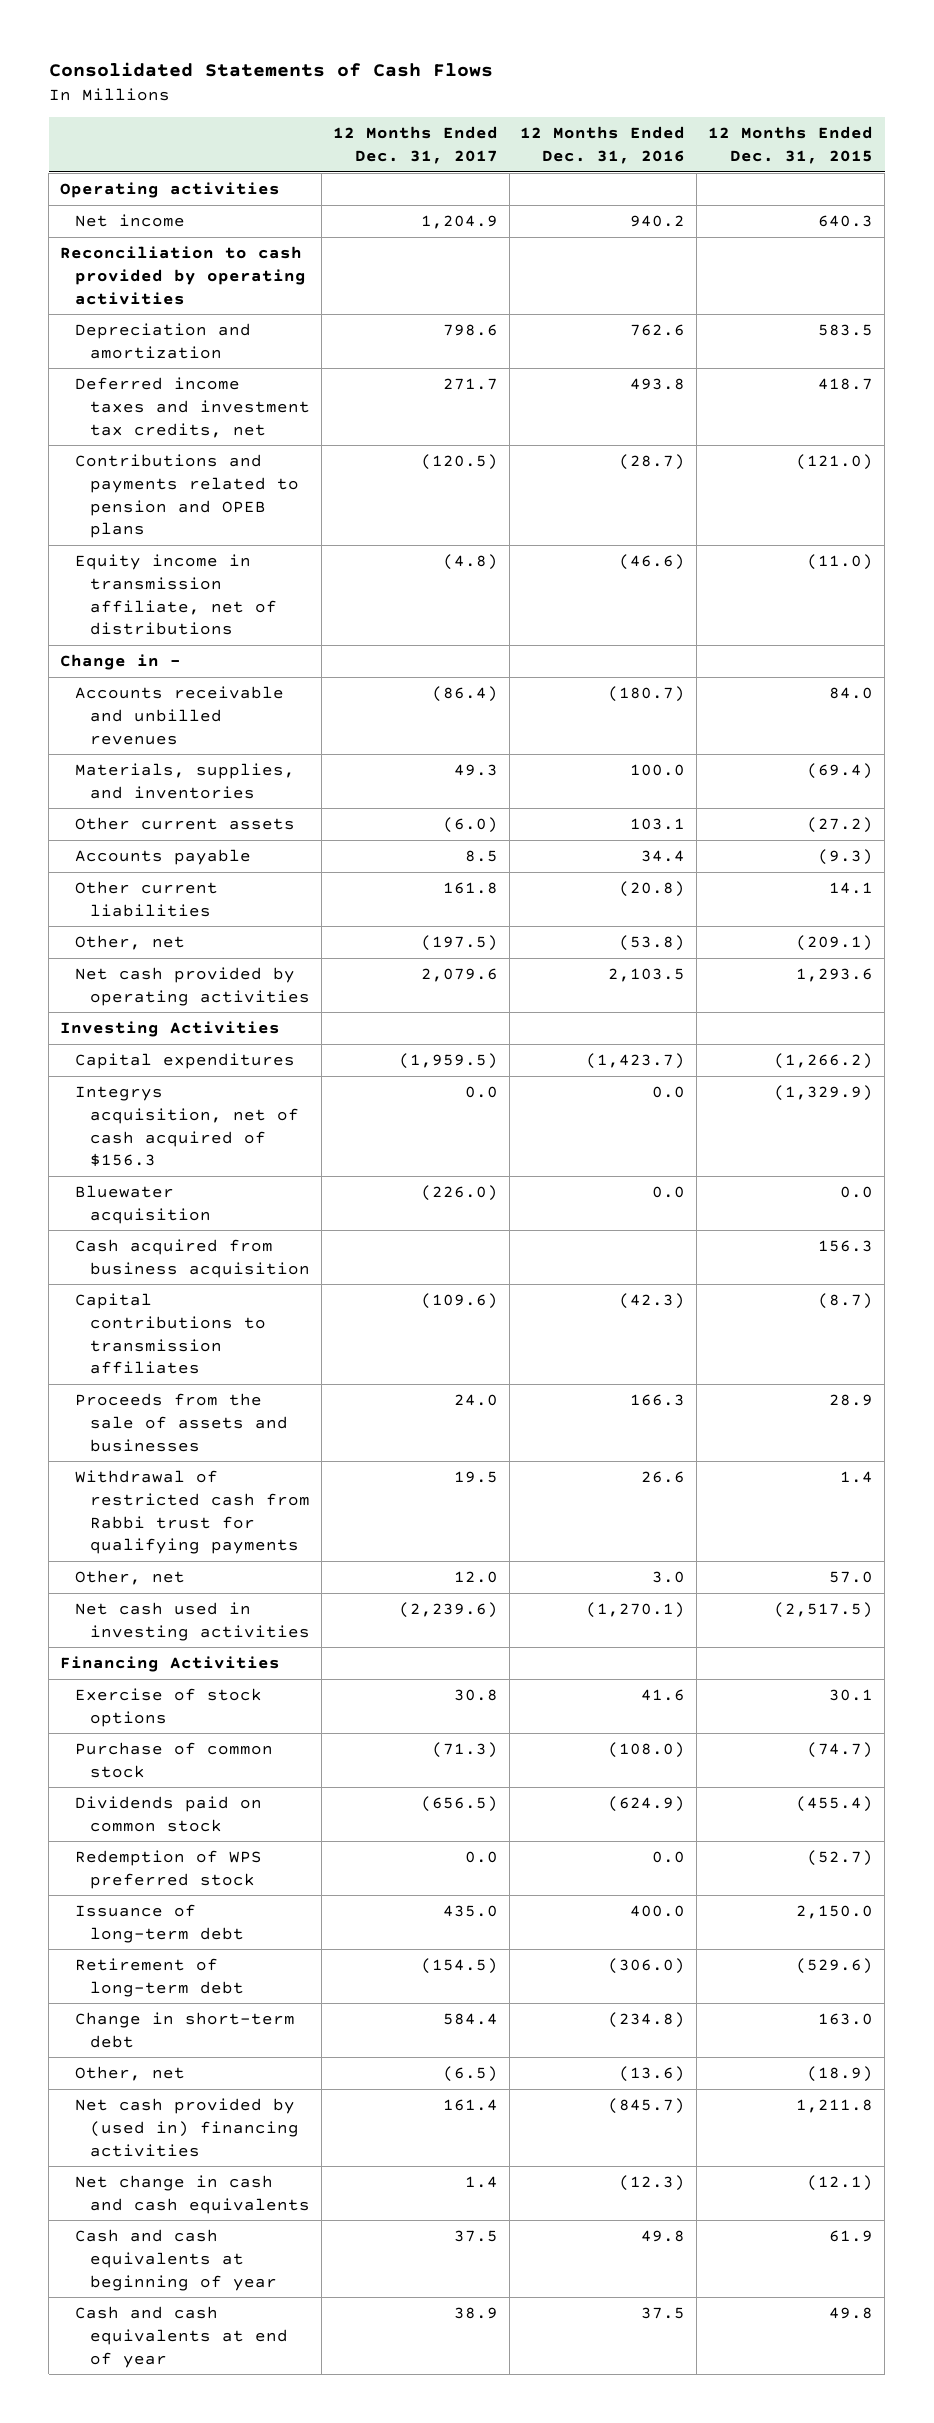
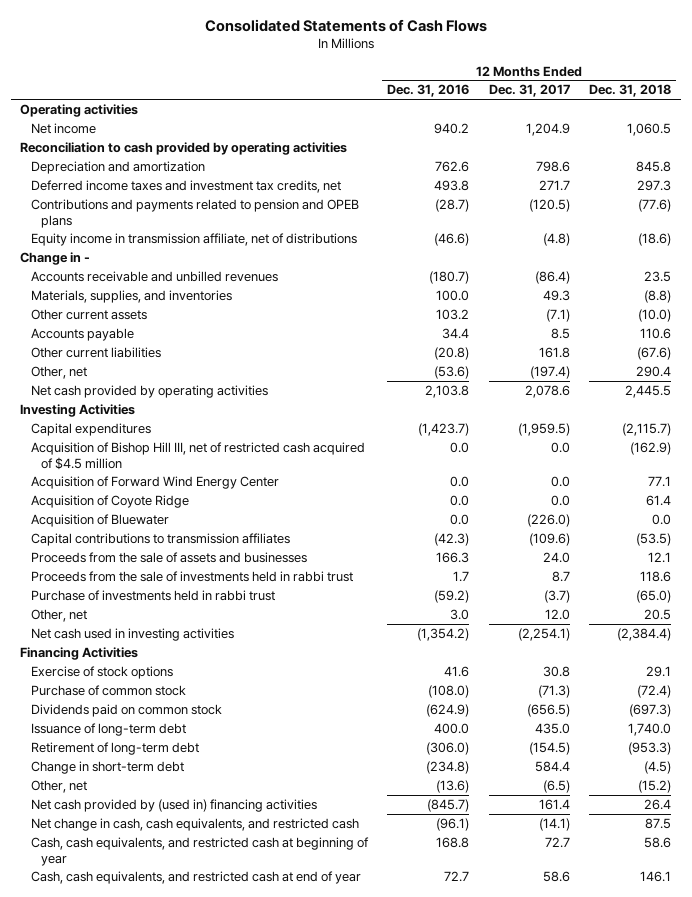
[708,126,874,164] 12 Months Ended Dec. 31, 2015 -> none
none -> [589,84,672,98] Dec. 31, 2018
[442,817,498,834] (6.0) -> [545,309,570,323] (7.1)
[630,818,686,831] 103.1 -> [436,309,470,321] 103.2
[420,935,498,952] (197.5) -> [529,366,570,380] (197.4)
[619,935,686,952] (53.8) -> [434,366,470,380] (53.6)
[420,968,498,983] 2,079.6 -> [524,385,570,399] 2,078.6
[608,968,686,983] 2,103.5 -> [425,385,470,399] 2,103.8
[74,1185,211,1224] Bluewater acquisition -> none
[74,1239,310,1278] Cash acquired from business acquisition -> none
none -> [30,442,365,470] Acquisition of Bishop Hill III, net of restricted cash acquired of $4.5 million
none -> [30,476,279,490] Acquisition of Forward Wind Energy Center
none -> [30,495,189,509] Acquisition of Coyote Ridge
[74,1086,299,1168] Integrys acquisition, net of cash acquired of $156.3 -> [30,514,169,528] Acquisition of Bluewater
[464,1086,498,1099] 0.0 -> [526,514,570,528] (226.0)
[74,1470,310,1555] Withdrawal of restricted cash from Rabbi trust for qualifying payments -> none
none -> [30,571,353,583] Proceeds from the sale of investments held in rabbi trust
none -> [30,590,275,602] Purchase of investments held in rabbi trust
[398,1602,498,1619] (2,239.6) -> [517,628,570,642] (2,254.1)
[586,1602,686,1619] (1,270.1) -> [417,628,470,642] (1,354.2)
[74,1850,262,1889] Redemption of WPS preferred stock -> none
[74,2175,310,2214] Net change in cash and cash equivalents -> [30,818,359,832] Net change in cash, cash equivalents, and restricted cash
[464,2176,498,2189] 1.4 -> [538,818,570,832] (14.1)
[619,2175,686,2192] (12.3) -> [436,818,470,832] (96.1)
[74,2229,277,2291] Cash and cash equivalents at beginning of year -> [30,837,369,866] Cash, cash equivalents, and restricted cash at beginning of year
[453,2230,498,2243] 37.5 -> [544,837,570,849] 72.7
[641,2230,686,2243] 49.8 -> [436,837,470,849] 168.8
[74,2306,288,2368] Cash and cash equivalents at end of year -> [30,871,361,885] Cash, cash equivalents, and restricted cash at end of year
[453,2307,498,2320] 38.9 -> [542,871,570,883] 58.6
[641,2307,686,2320] 37.5 -> [444,871,470,883] 72.7

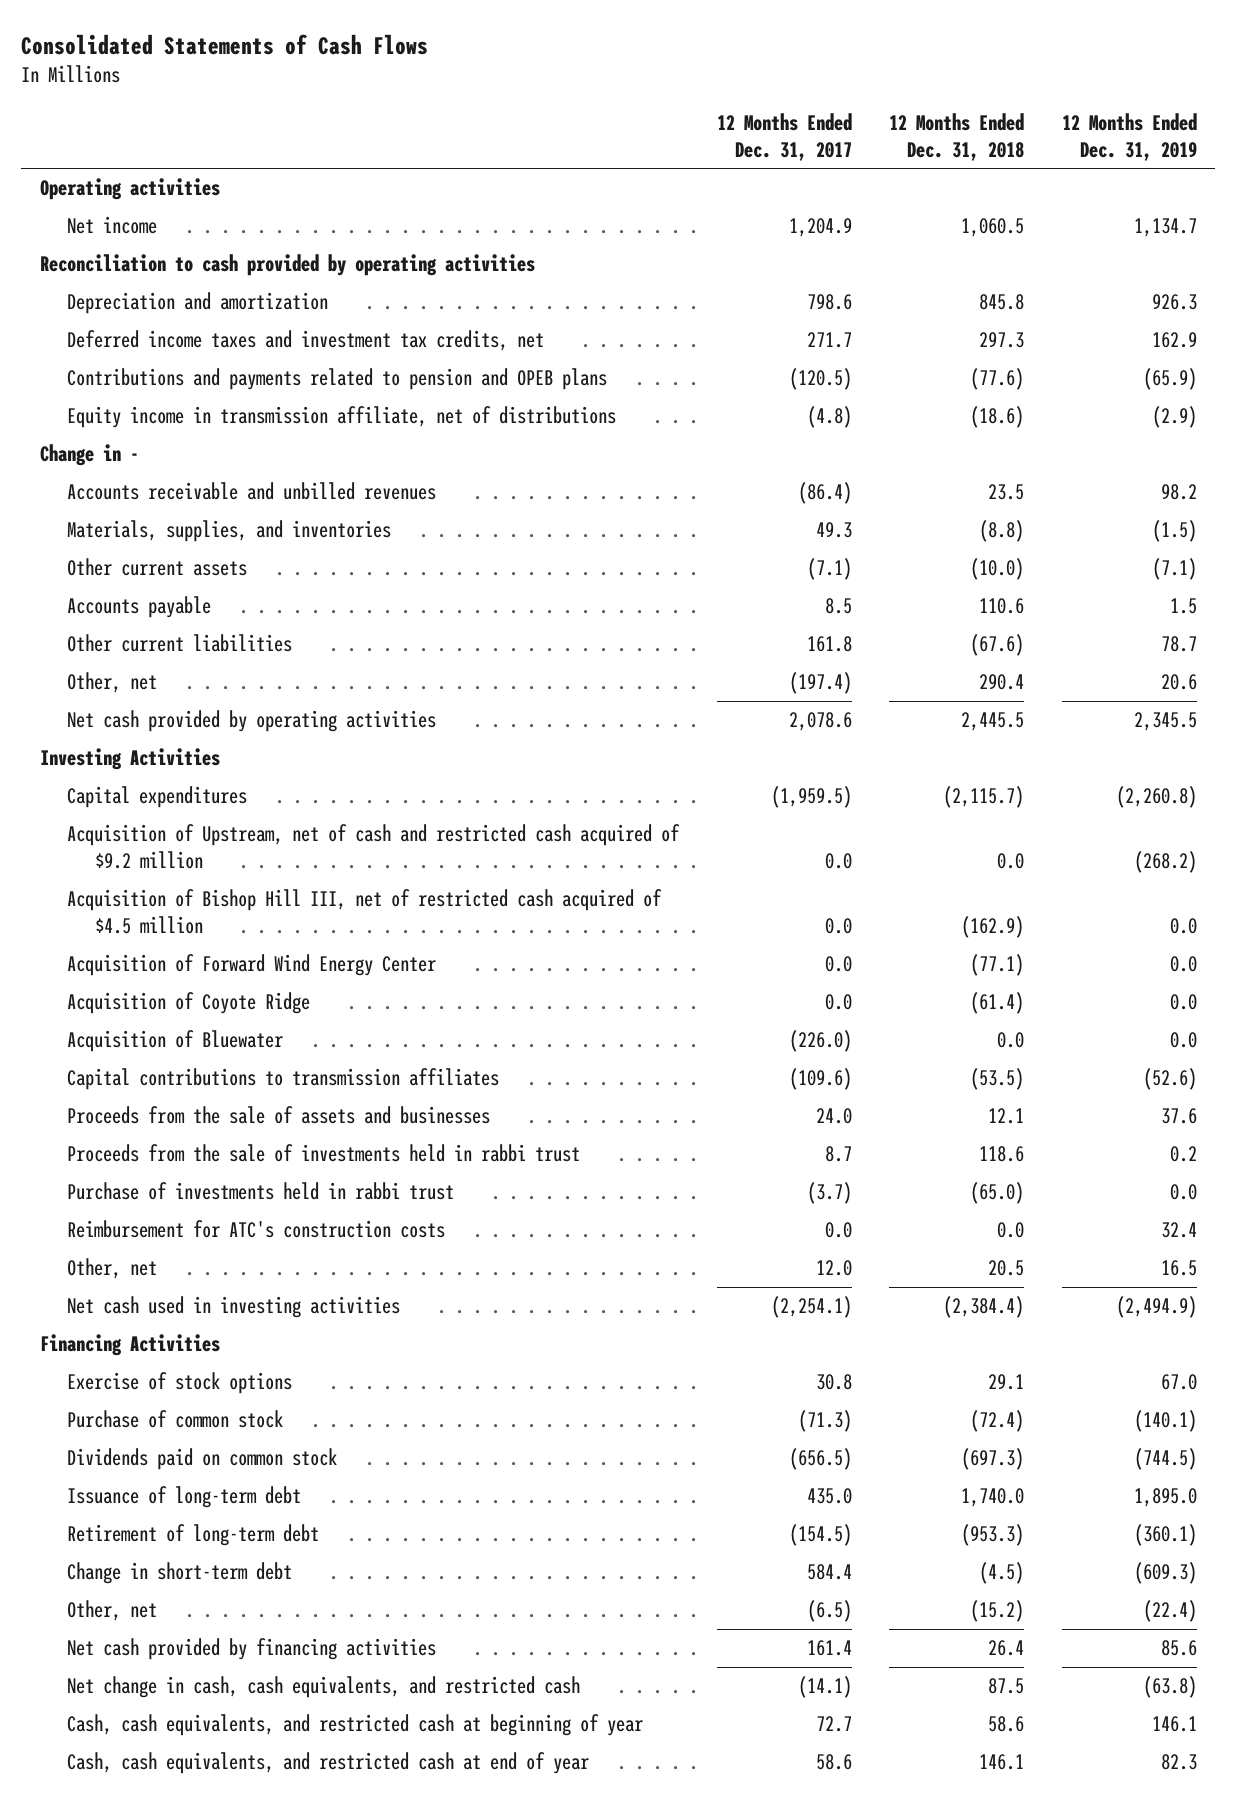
[387,84,470,98] Dec. 31, 2016 -> none
none -> [1061,112,1197,161] 12 Months Ended Dec. 31, 2019
none -> [67,824,681,870] Acquisition of Upstream, net of cash and restricted cash acquired of $9.2 million
[648,476,672,488] 77.1 -> [970,954,1025,977] (77.1)
[646,495,672,507] 61.4 -> [970,992,1025,1015] (61.4)
none -> [67,1220,446,1239] Reimbursement for ATC's construction costs
[30,799,317,813] Net cash provided by (used in) financing activities -> [67,1638,437,1661] Net cash provided by financing activities

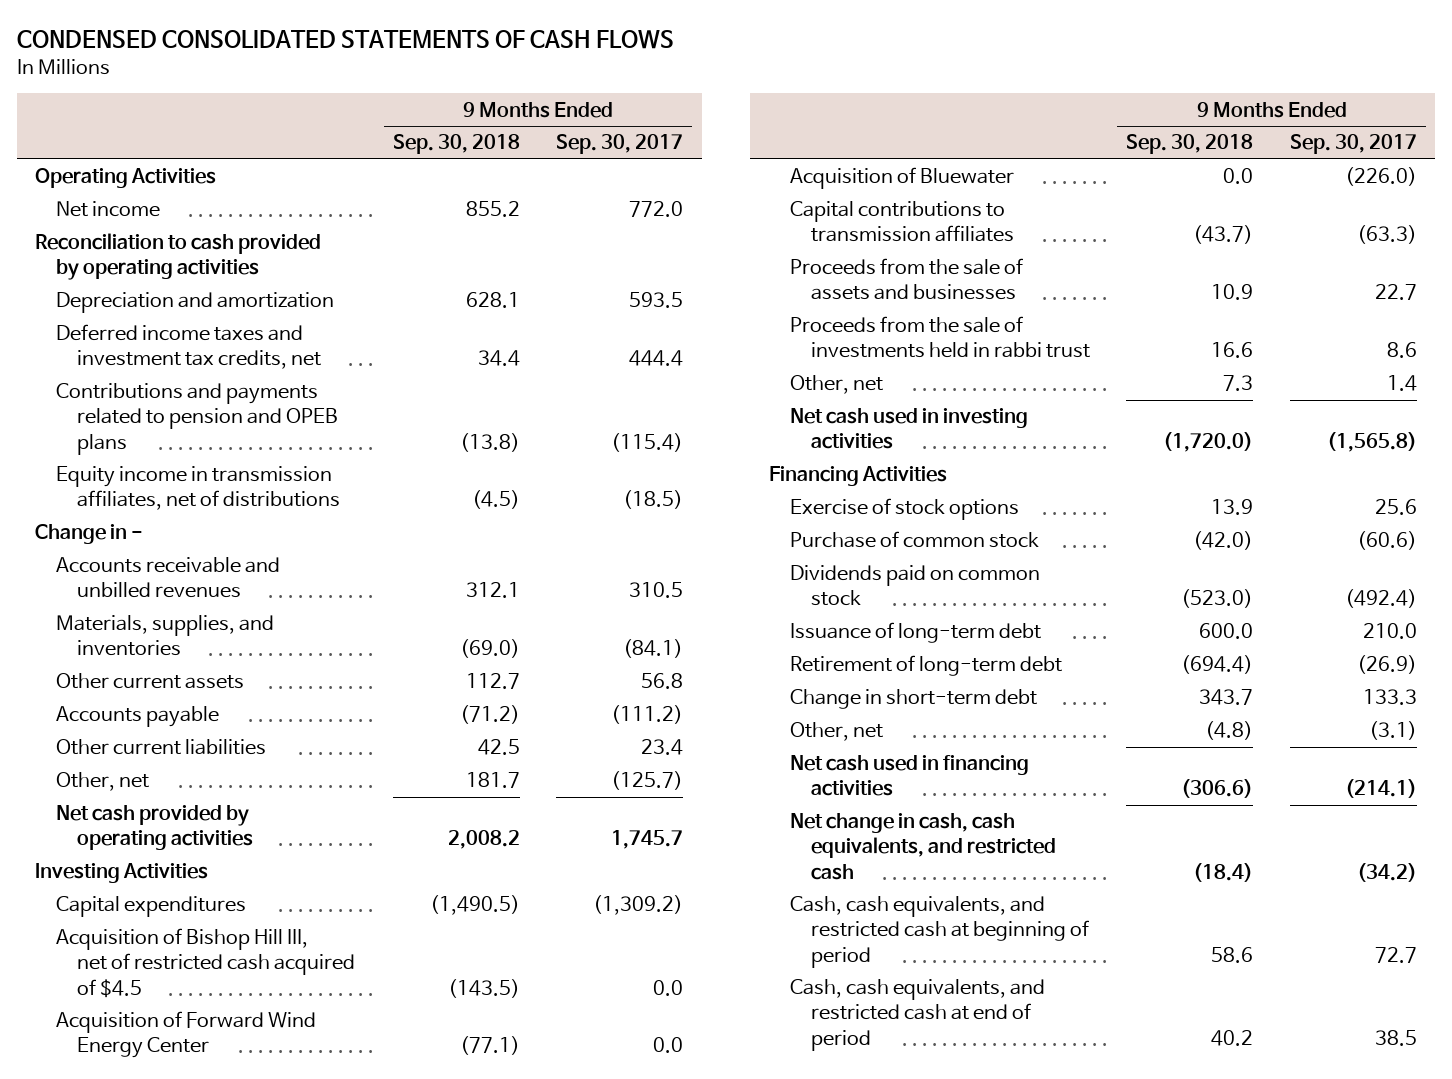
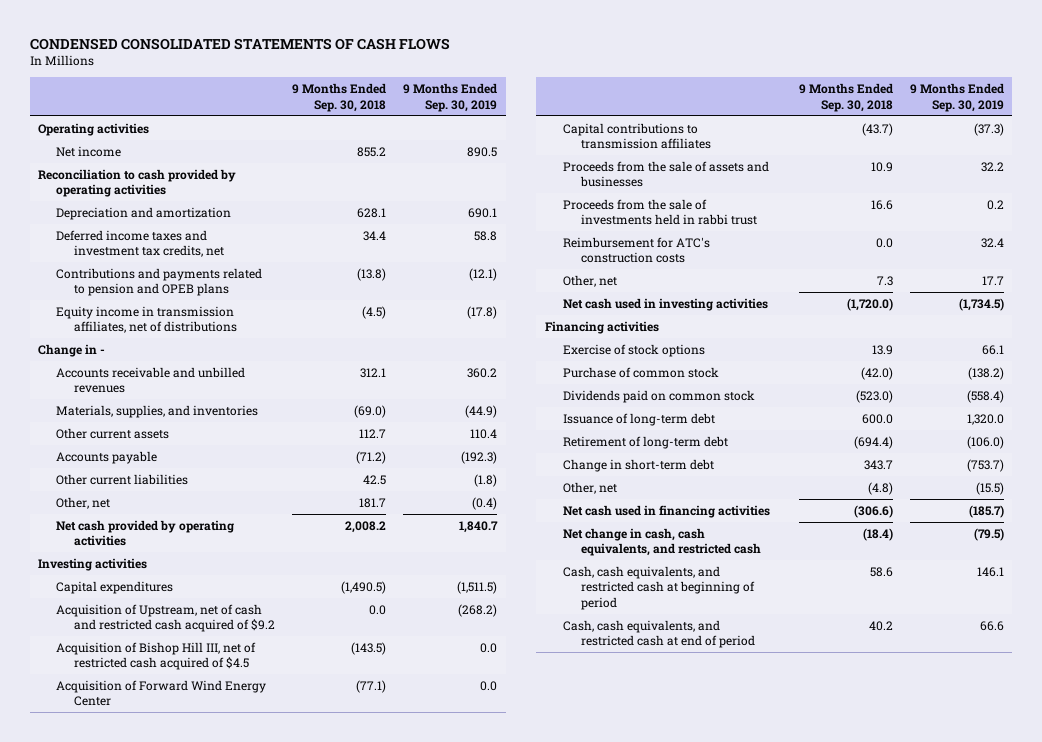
[556,134,684,155] Sep. 30, 2017 -> none
none -> [403,83,498,112] 9 Months Ended Sep. 30, 2019
[35,168,217,189] Operating Activities -> [38,122,150,136] Operating activities
[35,863,209,884] Investing Activities -> [38,557,148,571] Investing activities
none -> [56,603,276,633] Acquisition of Upstream, net of cash and restricted cash acquired of $9.2
[789,167,1014,190] Acquisition of Bluewater -> none
none -> [562,236,710,264] Reimbursement for ATC's construction costs
[768,466,947,487] Financing Activities -> [544,320,659,334] Financing activities

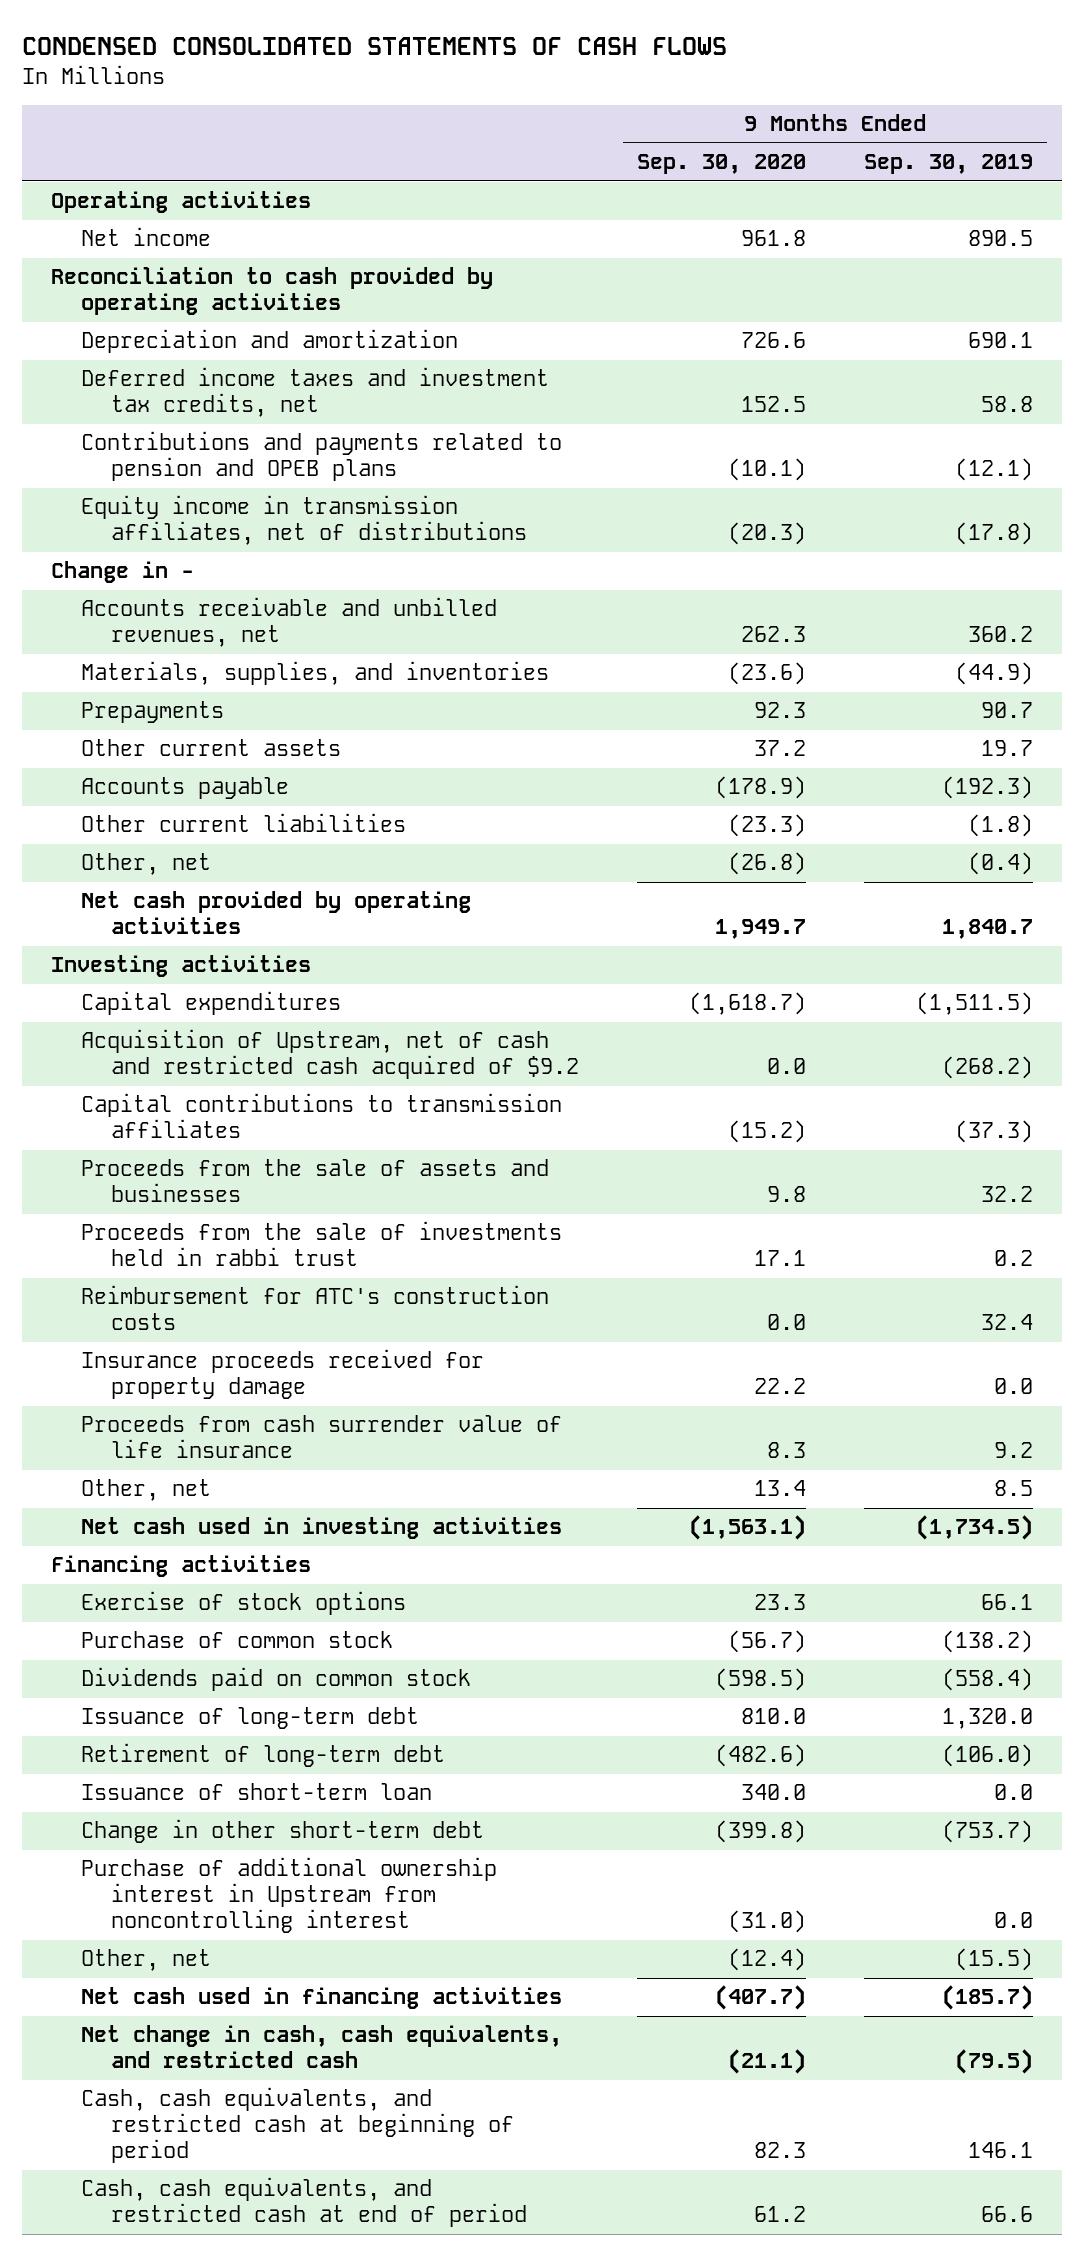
[292,83,387,112] 9 Months Ended Sep. 30, 2018 -> none
none -> [637,154,807,175] Sep. 30, 2020
[56,366,246,394] Accounts receivable and unbilled revenues -> [80,597,497,648] Accounts receivable and unbilled revenues, net
none -> [80,701,224,724] Prepayments
[470,428,498,439] 110.4 -> [980,740,1033,757] 19.7
[56,641,257,671] Acquisition of Bishop Hill III, net of restricted cash acquired of $4.5 -> none
[56,679,267,707] Acquisition of Forward Wind Energy Center -> none
none -> [80,1349,484,1400] Insurance proceeds received for property damage
none -> [80,1415,562,1459] Proceeds from cash surrender value of life insurance
[981,275,1004,285] 17.7 -> [993,1480,1033,1497] 8.5
none -> [80,1783,432,1801] Issuance of short-term loan
[562,458,714,472] Change in short-term debt -> [80,1819,484,1844] Change in other short-term debt
none -> [80,1857,497,1934] Purchase of additional ownership interest in Upstream from noncontrolling interest

